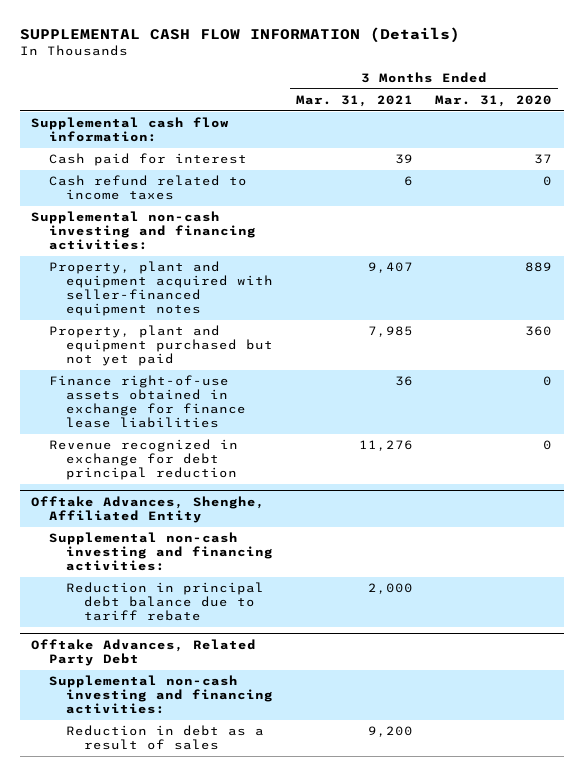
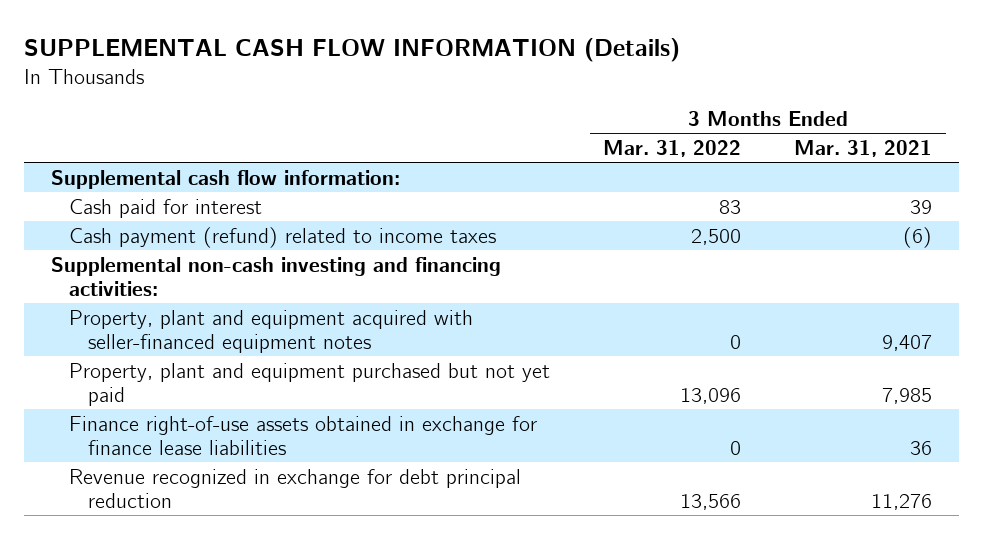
[435,95,553,108] Mar. 31, 2020 -> none
none -> [603,139,742,157] Mar. 31, 2022
[48,175,247,201] Cash refund related to income taxes -> [69,226,497,248] Cash payment (refund) related to income taxes
[403,176,413,187] 6 -> [903,226,933,248] (6)
[31,496,266,524] Offtake Advances, Shenghe, Affiliated Entity -> none
[48,532,274,572] Supplemental non-cash investing and financing activities: -> none
[66,582,265,622] Reduction in principal debt balance due to tariff rebate -> none
[31,639,257,667] Offtake Advances, Related Party Debt -> none
[48,675,274,715] Supplemental non-cash investing and financing activities: -> none
[66,725,265,751] Reduction in debt as a result of sales -> none

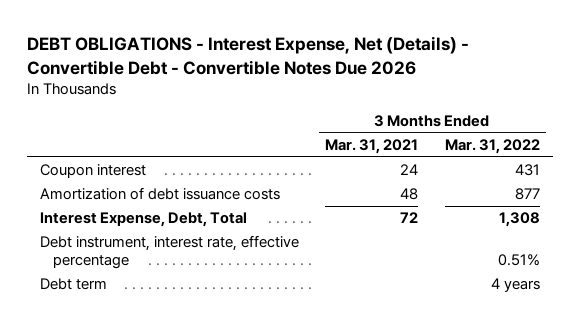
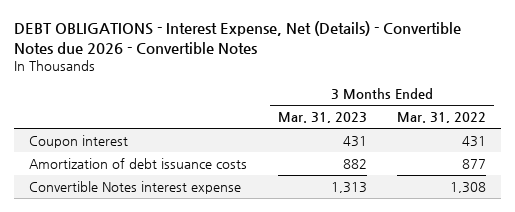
[26,36,469,75] DEBT OBLIGATIONS - Interest Expense, Net (Details) - Convertible Debt - Convertible Notes Due 2026 -> [13,21,461,54] DEBT OBLIGATIONS - Interest Expense, Net (Details) - Convertible Notes due 2026 - Convertible Notes
[325,139,419,155] Mar. 31, 2021 -> none
none -> [277,112,367,124] Mar. 31, 2023
[40,235,300,270] Debt instrument, interest rate, effective percentage -> none
[40,278,108,291] Debt term -> none
[40,212,248,228] Interest Expense, Debt, Total -> [29,180,242,194] Convertible Notes interest expense

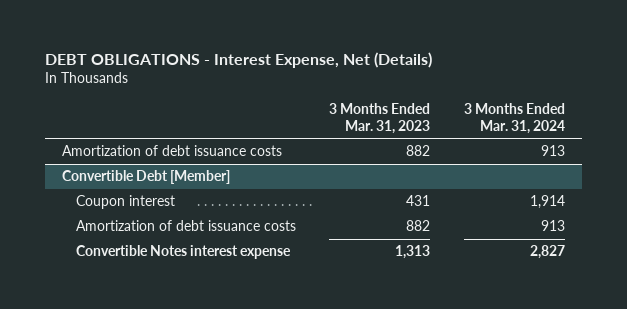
[13,21,461,54] DEBT OBLIGATIONS - Interest Expense, Net (Details) - Convertible Notes due 2026 - Convertible Notes -> [44,52,432,69] DEBT OBLIGATIONS - Interest Expense, Net (Details)
[397,112,487,124] Mar. 31, 2022 -> none
none -> [463,102,565,134] 3 Months Ended Mar. 31, 2024
none -> [61,145,282,157] Amortization of debt issuance costs
none -> [61,170,230,185] Convertible Debt [Member]

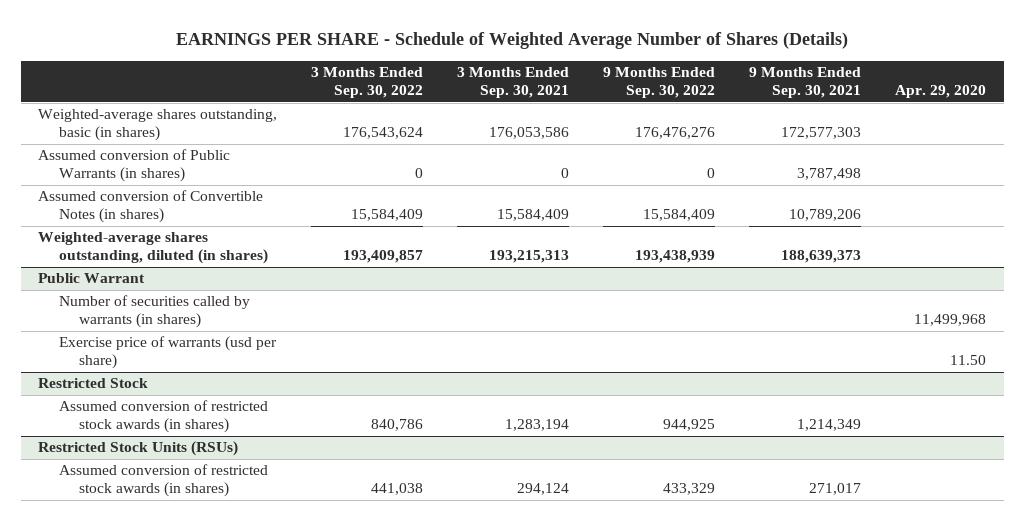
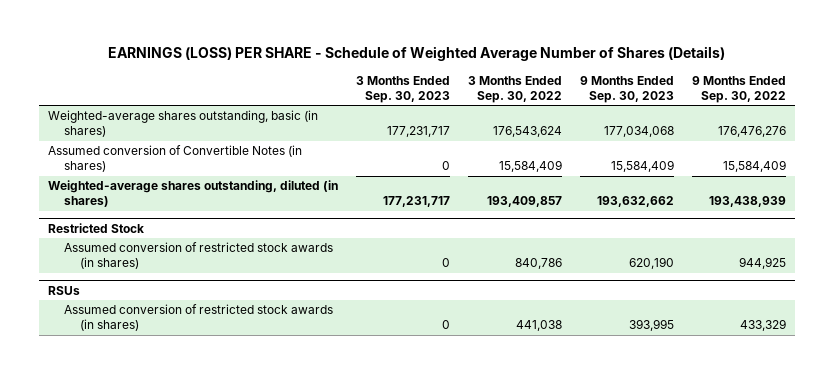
[176,32,849,50] EARNINGS PER SHARE - Schedule of Weighted Average Number of Shares (Details) -> [108,46,726,62] EARNINGS (LOSS) PER SHARE - Schedule of Weighted Average Number of Shares (Details)
[457,67,570,99] 3 Months Ended Sep. 30, 2021 -> none
[749,67,862,99] 9 Months Ended Sep. 30, 2021 -> none
[895,85,987,99] Apr. 29, 2020 -> none
none -> [356,75,451,103] 3 Months Ended Sep. 30, 2023
none -> [580,75,675,103] 9 Months Ended Sep. 30, 2023
[38,149,231,183] Assumed conversion of Public Warrants (in shares) -> none
[38,273,146,284] Public Warrant -> none
[58,295,250,329] Number of securities called by warrants (in shares) -> none
[58,336,277,370] Exercise price of warrants (usd per share) -> none
[38,441,239,457] Restricted Stock Units (RSUs) -> [48,285,81,295] RSUs

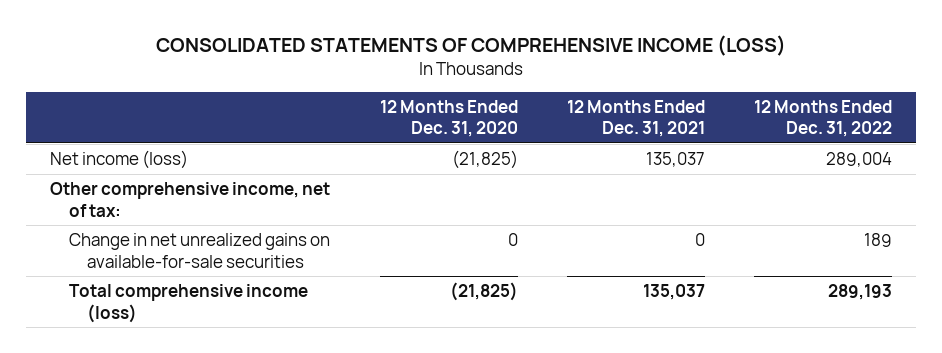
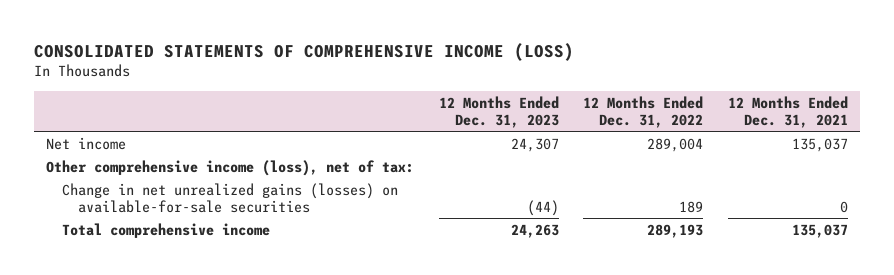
[379,99,518,138] 12 Months Ended Dec. 31, 2020 -> none
none -> [438,95,559,128] 12 Months Ended Dec. 31, 2023
[50,149,189,169] Net income (loss) -> [46,136,127,150] Net income
[50,181,331,217] Other comprehensive income, net of tax: -> [46,159,415,176] Other comprehensive income (loss), net of tax:
[68,232,330,268] Change in net unrealized gains on available-for-sale securities -> [61,182,398,213] Change in net unrealized gains (losses) on available-for-sale securities
[68,283,308,323] Total comprehensive income (loss) -> [61,222,270,238] Total comprehensive income

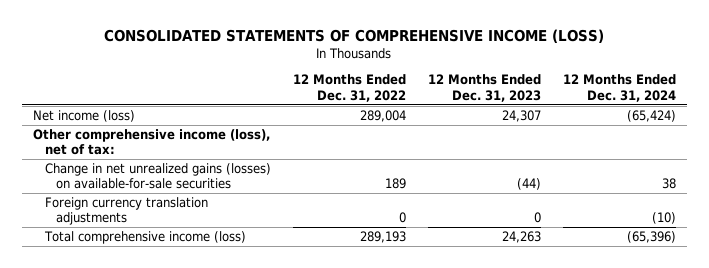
[727,95,848,128] 12 Months Ended Dec. 31, 2021 -> none
none -> [562,74,676,102] 12 Months Ended Dec. 31, 2024
[46,136,127,150] Net income -> [33,109,136,122] Net income (loss)
none -> [44,196,208,226] Foreign currency translation adjustments
[61,222,270,238] Total comprehensive income -> [43,230,246,244] Total comprehensive income (loss)

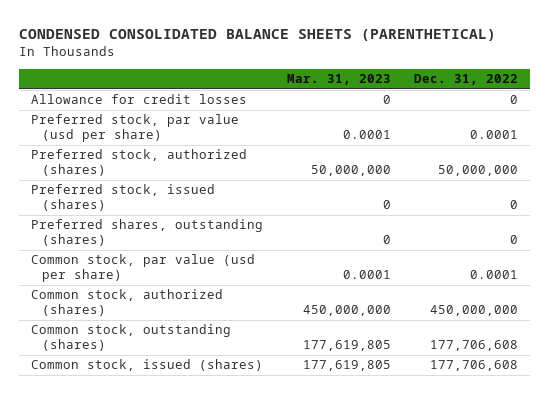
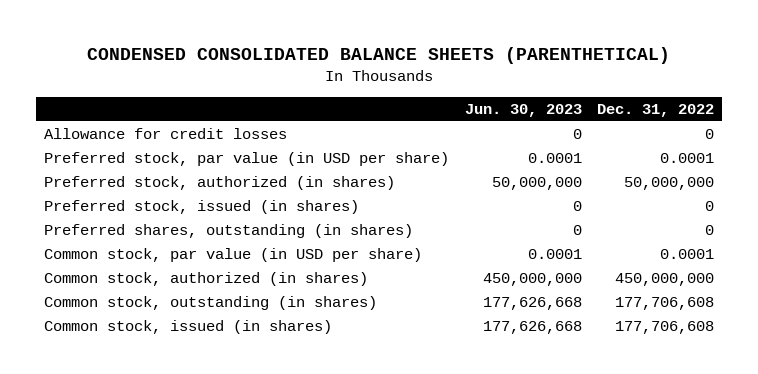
[286,74,391,86] Mar. 31, 2023 -> none
none -> [464,104,582,118] Jun. 30, 2023
[31,114,240,143] Preferred stock, par value (usd per share) -> [43,152,449,167] Preferred stock, par value (in USD per share)
[31,149,248,177] Preferred stock, authorized (shares) -> [43,176,395,191] Preferred stock, authorized (in shares)
[31,184,216,212] Preferred stock, issued (shares) -> [43,200,359,215] Preferred stock, issued (in shares)
[31,219,264,247] Preferred shares, outstanding (shares) -> [43,224,413,239] Preferred shares, outstanding (in shares)
[31,254,256,283] Common stock, par value (usd per share) -> [43,248,422,263] Common stock, par value (in USD per share)
[31,289,224,317] Common stock, authorized (shares) -> [43,272,368,287] Common stock, authorized (in shares)
[31,324,232,352] Common stock, outstanding (shares) -> [43,296,377,311] Common stock, outstanding (in shares)
[31,359,264,372] Common stock, issued (shares) -> [43,320,332,335] Common stock, issued (in shares)

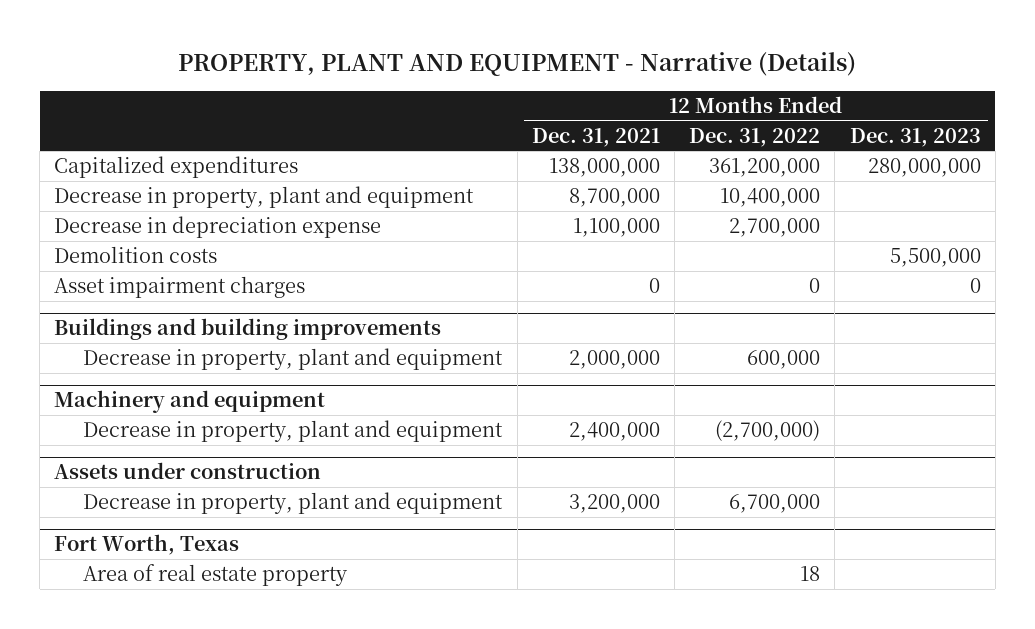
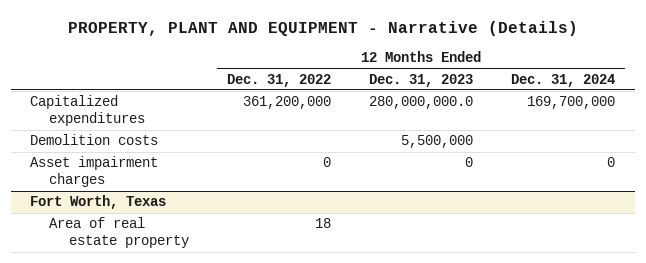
[531,127,660,147] Dec. 31, 2021 -> none
none -> [511,73,616,87] Dec. 31, 2024
[54,186,475,209] Decrease in property, plant and equipment -> none
[54,216,382,239] Decrease in depreciation expense -> none
[867,158,981,178] 280,000,000 -> [369,96,474,110] 280,000,000.0
[54,318,442,341] Buildings and building improvements -> none
[83,348,504,371] Decrease in property, plant and equipment -> none
[54,390,326,414] Machinery and equipment -> none
[83,420,504,443] Decrease in property, plant and equipment -> none
[54,462,322,480] Assets under construction -> none
[83,492,504,515] Decrease in property, plant and equipment -> none

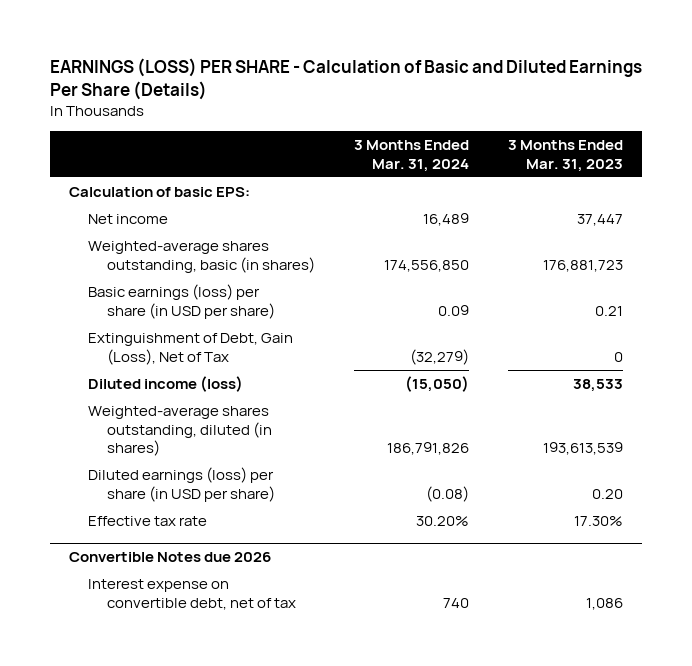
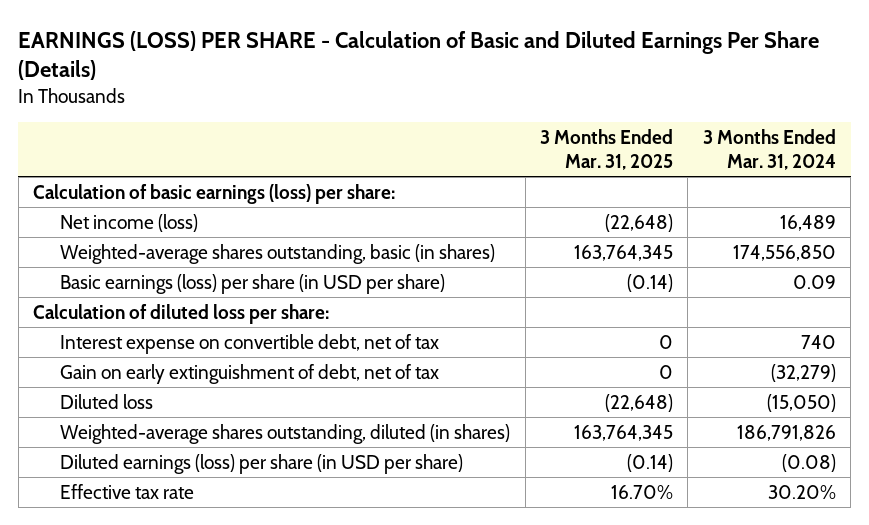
[507,140,623,172] 3 Months Ended Mar. 31, 2023 -> none
none -> [539,128,673,171] 3 Months Ended Mar. 31, 2025
[69,186,251,197] Calculation of basic EPS: -> [33,183,396,204] Calculation of basic earnings (loss) per share:
[87,213,168,224] Net income -> [60,213,199,232] Net income (loss)
none -> [33,303,330,324] Calculation of diluted loss per share:
none -> [60,333,440,354] Interest expense on convertible debt, net of tax
[87,332,293,365] Extinguishment of Debt, Gain (Loss), Net of Tax -> [60,363,440,384] Gain on early extinguishment of debt, net of tax
[87,375,243,392] Diluted income (loss) -> [60,393,154,409] Diluted loss
[69,552,272,563] Convertible Notes due 2026 -> none
[87,578,296,610] Interest expense on convertible debt, net of tax -> none

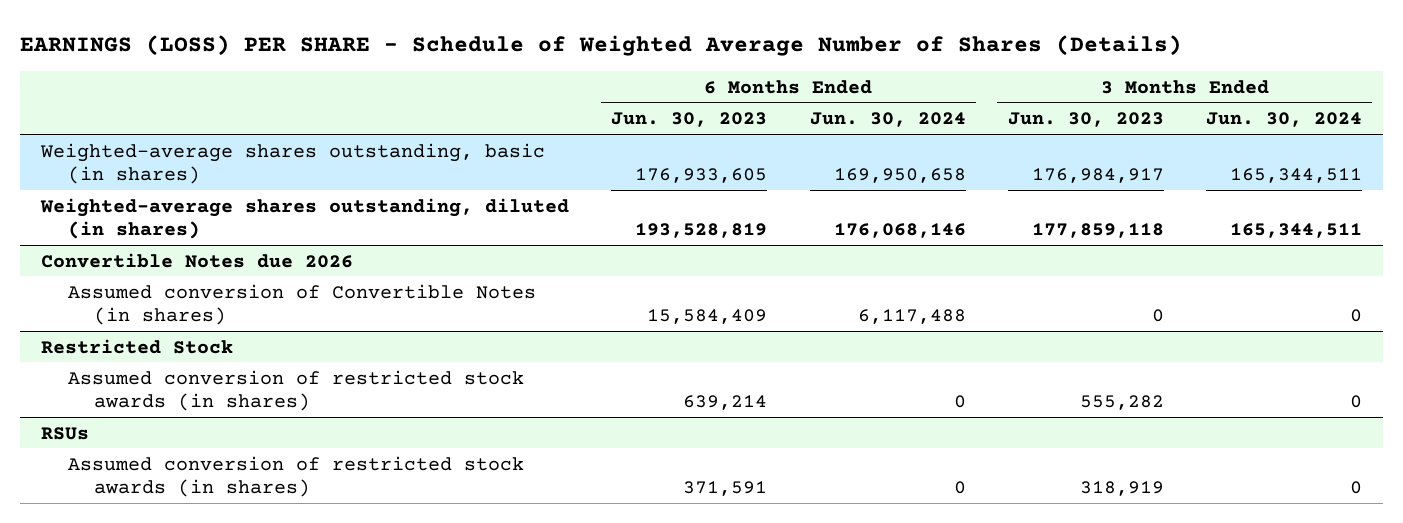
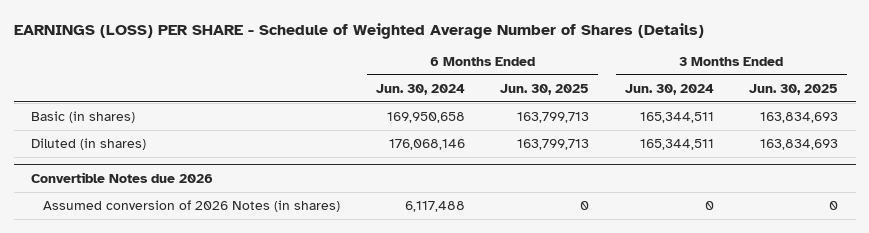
[611,112,768,128] Jun. 30, 2023 -> none
[1007,112,1164,128] Jun. 30, 2023 -> none
none -> [500,83,590,95] Jun. 30, 2025
none -> [749,83,839,95] Jun. 30, 2025
[40,142,546,185] Weighted-average shares outstanding, basic (in shares) -> [31,110,136,123] Basic (in shares)
[40,197,570,240] Weighted-average shares outstanding, diluted (in shares) -> [31,137,147,150] Diluted (in shares)
[41,338,234,354] Restricted Stock -> none
[67,369,524,412] Assumed conversion of restricted stock awards (in shares) -> none
[41,426,90,440] RSUs -> none
[67,455,524,498] Assumed conversion of restricted stock awards (in shares) -> none
[67,283,536,326] Assumed conversion of Convertible Notes (in shares) -> [43,199,341,212] Assumed conversion of 2026 Notes (in shares)

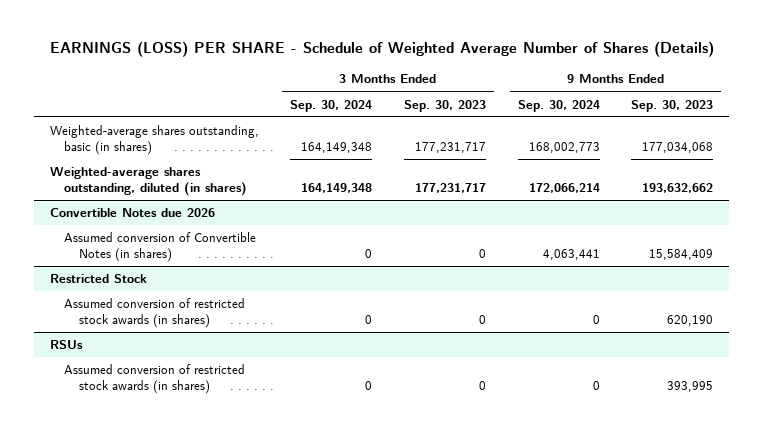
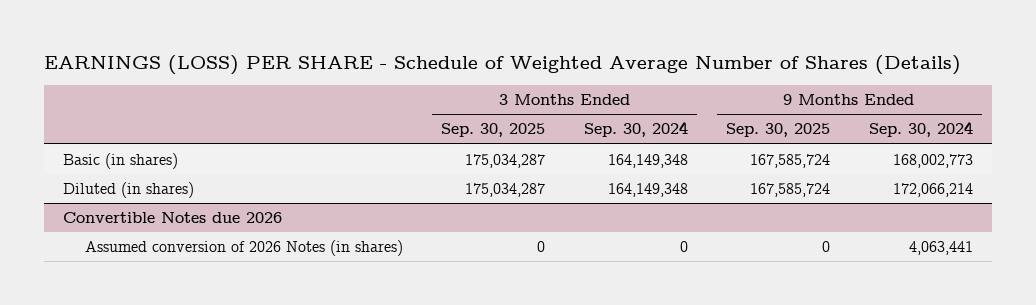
[404,99,487,112] Sep. 30, 2023 -> none
[631,99,714,112] Sep. 30, 2023 -> none
none -> [441,123,546,138] Sep. 30, 2025
none -> [726,123,831,138] Sep. 30, 2025
[49,125,259,155] Weighted-average shares outstanding, basic (in shares) -> [63,153,179,170] Basic (in shares)
[49,167,248,196] Weighted-average shares outstanding, diluted (in shares) -> [63,182,195,199] Diluted (in shares)
[49,274,147,284] Restricted Stock -> none
[64,298,246,328] Assumed conversion of restricted stock awards (in shares) -> none
[49,340,83,350] RSUs -> none
[64,364,246,394] Assumed conversion of restricted stock awards (in shares) -> none
[64,232,257,262] Assumed conversion of Convertible Notes (in shares) -> [84,240,403,257] Assumed conversion of 2026 Notes (in shares)

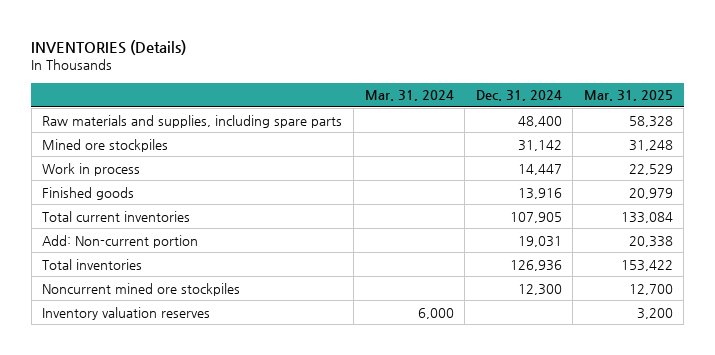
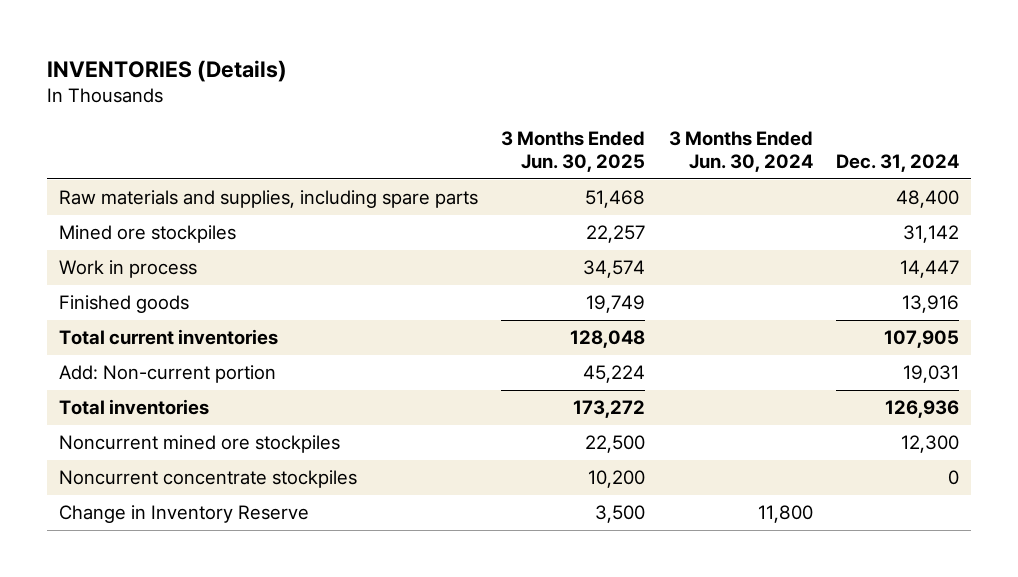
[364,90,454,102] Mar. 31, 2024 -> none
[583,90,673,102] Mar. 31, 2025 -> none
none -> [501,131,646,172] 3 Months Ended Jun. 30, 2025
none -> [668,131,813,172] 3 Months Ended Jun. 30, 2024
[42,306,211,320] Inventory valuation reserves -> none
none -> [58,470,357,489] Noncurrent concentrate stockpiles
none -> [58,505,309,524] Change in Inventory Reserve

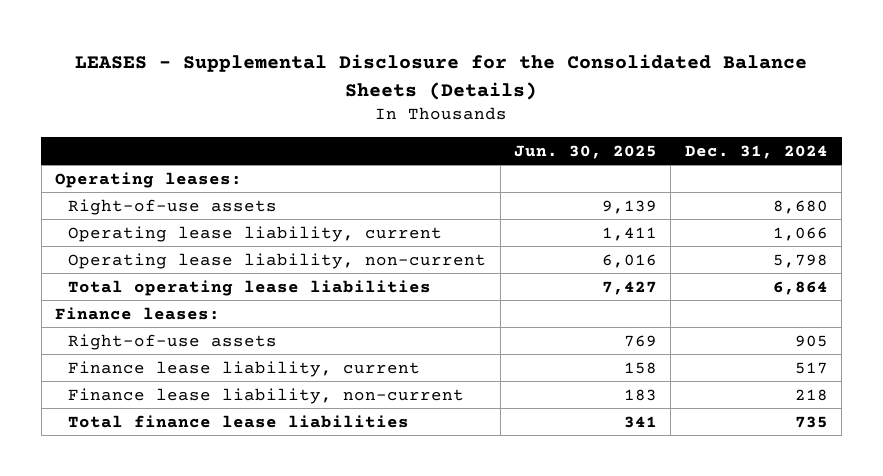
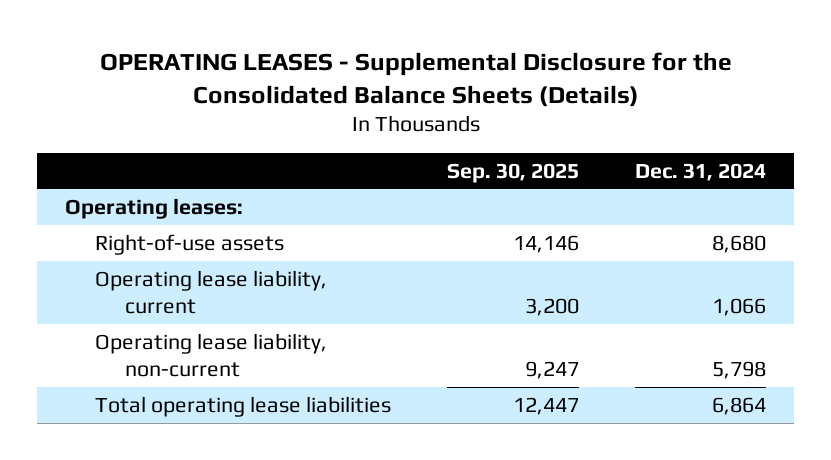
[75,54,808,100] LEASES - Supplemental Disclosure for the Consolidated Balance Sheets (Details) -> [99,51,732,107] OPERATING LEASES - Supplemental Disclosure for the Consolidated Balance Sheets (Details)
[514,144,658,159] Jun. 30, 2025 -> none
none -> [447,162,580,183] Sep. 30, 2025
[55,306,221,320] Finance leases: -> none
[68,333,278,350] Right-of-use assets -> none
[68,360,421,377] Finance lease liability, current -> none
[68,387,465,404] Finance lease liability, non-current -> none
[68,414,410,428] Total finance lease liabilities -> none

